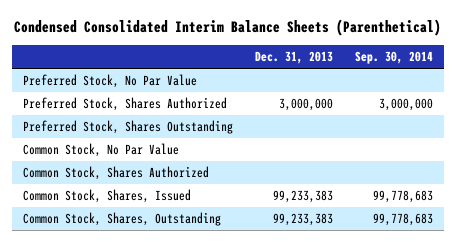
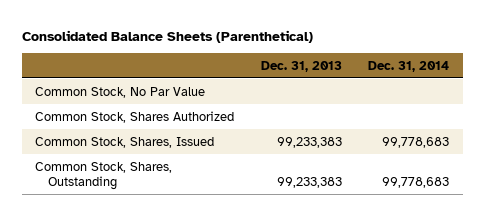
[14,19,442,37] Condensed Consolidated Interim Balance Sheets (Parenthetical) -> [21,29,313,43] Consolidated Balance Sheets (Parenthetical)
[354,51,433,65] Sep. 30, 2014 -> none
none -> [368,60,450,72] Dec. 31, 2014
[23,74,198,89] Preferred Stock, No Par Value -> none
[23,97,228,112] Preferred Stock, Shares Authorized -> none
[23,120,234,135] Preferred Stock, Shares Outstanding -> none

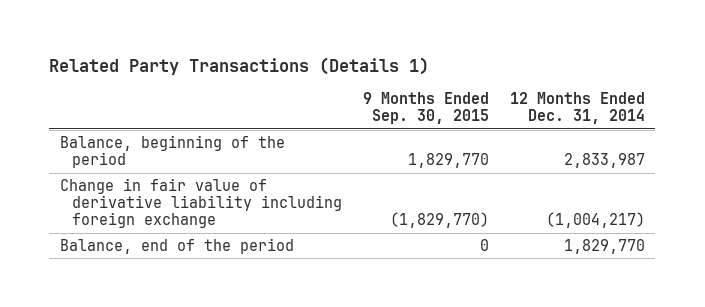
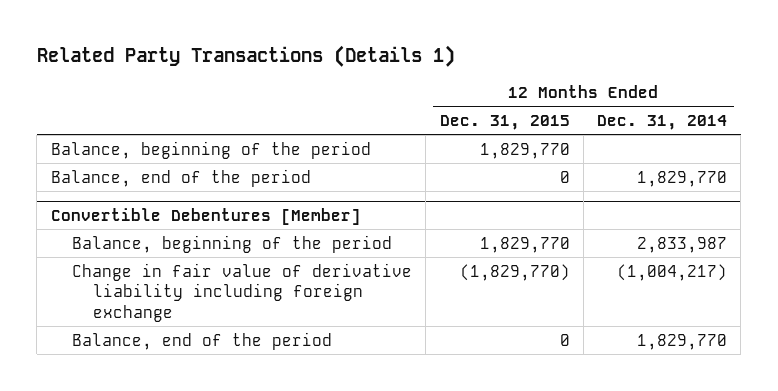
[363,91,490,125] 9 Months Ended Sep. 30, 2015 -> none
none -> [439,114,570,130] Dec. 31, 2015
none -> [50,140,371,159] Balance, beginning of the period
none -> [50,168,311,187] Balance, end of the period
none -> [50,207,361,225] Convertible Debentures [Member]

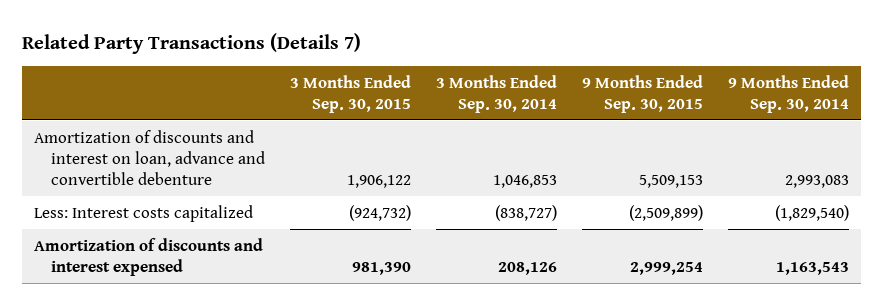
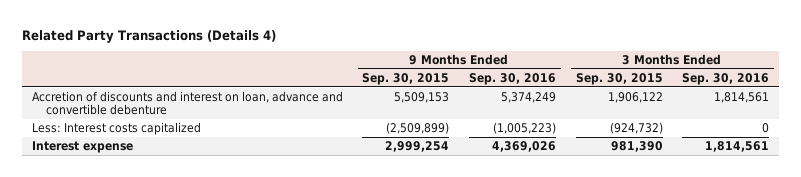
[22,32,362,54] Related Party Transactions (Details 7) -> [22,29,277,43] Related Party Transactions (Details 4)
[436,74,558,113] 3 Months Ended Sep. 30, 2014 -> none
[727,74,849,113] 9 Months Ended Sep. 30, 2014 -> none
none -> [469,73,557,86] Sep. 30, 2016
none -> [682,73,770,86] Sep. 30, 2016
[34,129,266,186] Amortization of discounts and interest on loan, advance and convertible debenture -> [31,91,343,116] Accretion of discounts and interest on loan, advance and convertible debenture
[34,237,264,276] Amortization of discounts and interest expensed -> [31,141,133,154] Interest expense

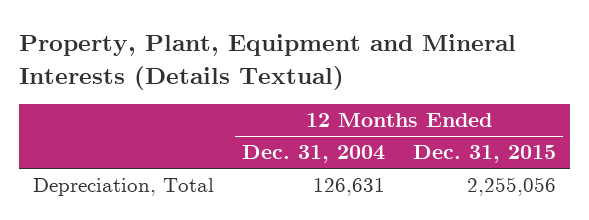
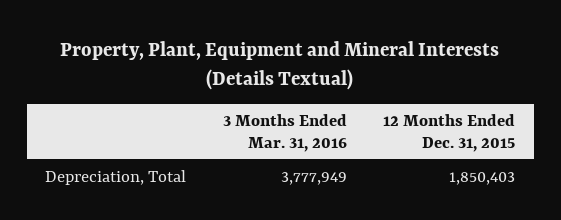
[242,145,386,164] Dec. 31, 2004 -> none
none -> [222,113,347,152] 3 Months Ended Mar. 31, 2016
[467,177,557,197] 2,255,056 -> [449,171,516,185] 1,850,403

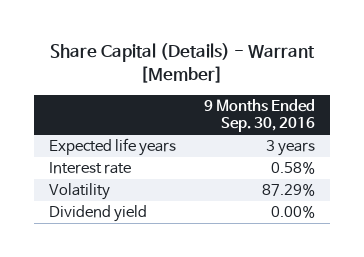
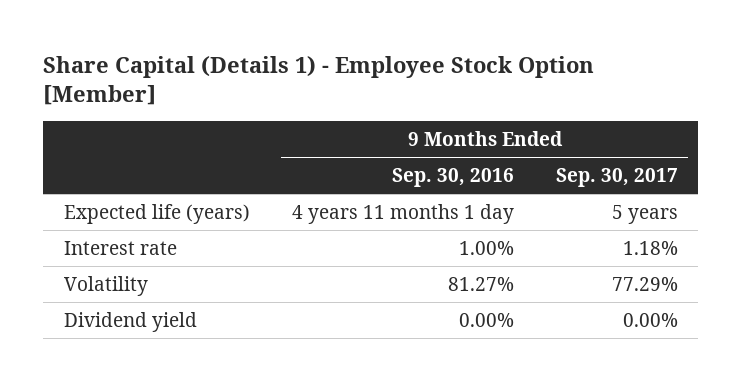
[50,43,316,83] Share Capital (Details) - Warrant [Member] -> [43,55,595,106] Share Capital (Details 1) - Employee Stock Option [Member]
none -> [555,167,678,187] Sep. 30, 2017
[48,138,176,157] Expected life years -> [64,203,251,224] Expected life (years)
[266,140,316,157] 3 years -> [291,203,514,224] 4 years 11 months 1 day
[271,161,316,175] 0.58% -> [458,240,514,255] 1.00%
[262,183,316,197] 87.29% -> [447,276,514,291] 81.27%

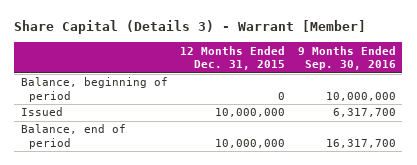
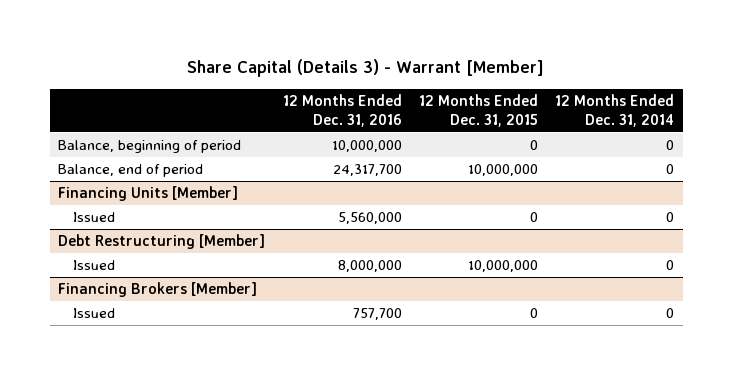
[297,45,396,71] 9 Months Ended Sep. 30, 2016 -> none
none -> [282,93,402,127] 12 Months Ended Dec. 31, 2016
none -> [555,93,675,127] 12 Months Ended Dec. 31, 2014
[20,107,63,117] Issued -> none
none -> [58,186,239,202] Financing Units [Member]
none -> [73,212,116,223] Issued
none -> [58,234,266,250] Debt Restructuring [Member]
none -> [73,260,116,271] Issued
none -> [58,282,258,298] Financing Brokers [Member]
none -> [73,308,116,319] Issued

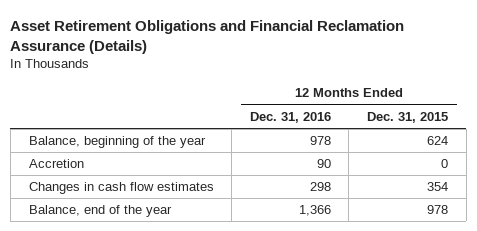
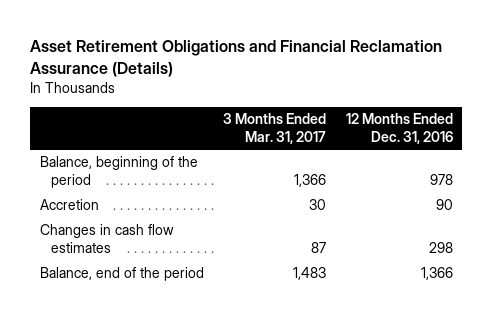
[367,111,449,123] Dec. 31, 2015 -> none
none -> [223,113,327,144] 3 Months Ended Mar. 31, 2017
[28,136,206,149] Balance, beginning of the year -> [40,156,199,189] Balance, beginning of the period
[28,205,172,218] Balance, end of the year -> [40,267,205,282] Balance, end of the period

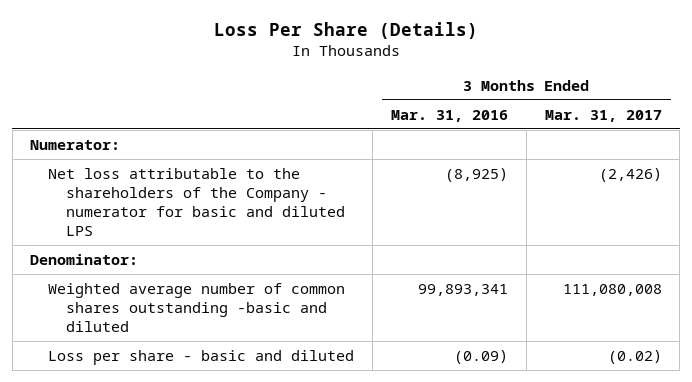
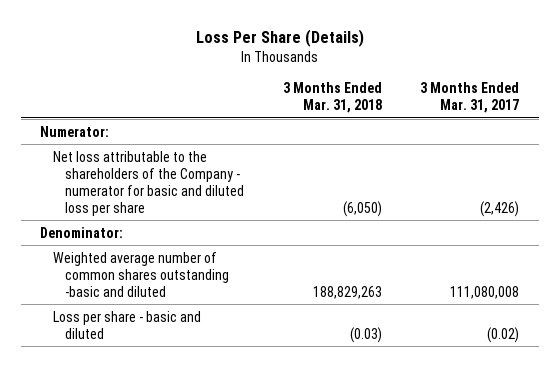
[390,109,508,122] Mar. 31, 2016 -> none
none -> [282,82,382,114] 3 Months Ended Mar. 31, 2018
[48,167,345,237] Net loss attributable to the shareholders of the Company - numerator for basic and diluted LPS -> [52,150,245,216] Net loss attributable to the shareholders of the Company - numerator for basic and diluted loss per share

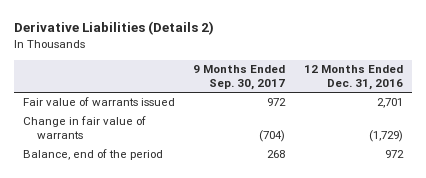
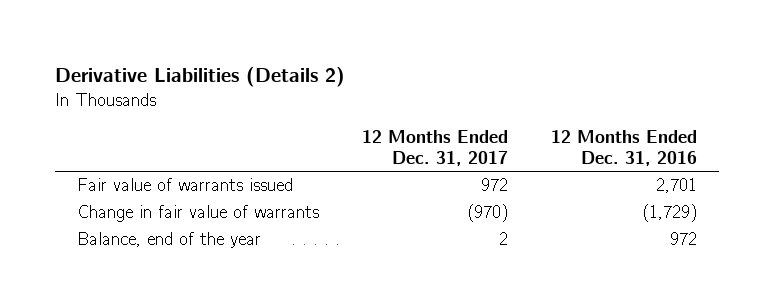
[193,65,286,91] 9 Months Ended Sep. 30, 2017 -> none
none -> [361,130,508,167] 12 Months Ended Dec. 31, 2017
[23,149,164,161] Balance, end of the period -> [76,232,261,249] Balance, end of the year

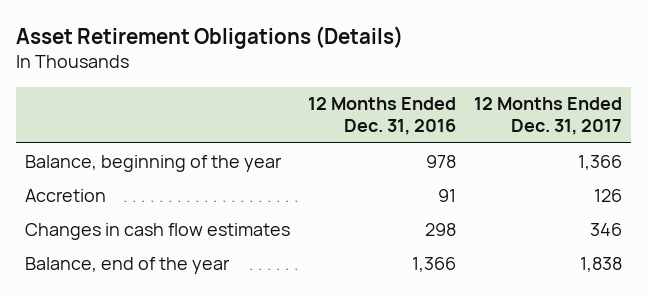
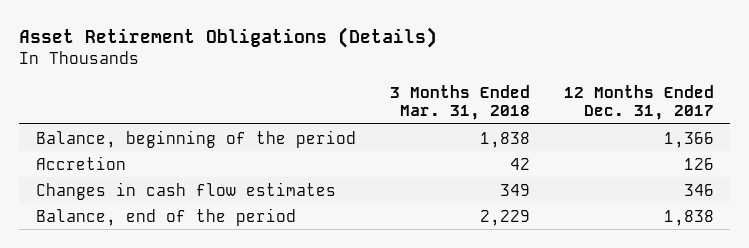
[308,97,457,136] 12 Months Ended Dec. 31, 2016 -> none
none -> [389,84,530,121] 3 Months Ended Mar. 31, 2018
[25,154,283,172] Balance, beginning of the year -> [35,129,356,148] Balance, beginning of the period
[25,256,231,274] Balance, end of the year -> [35,207,296,226] Balance, end of the period

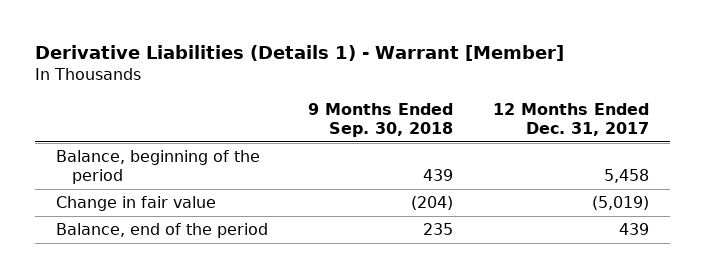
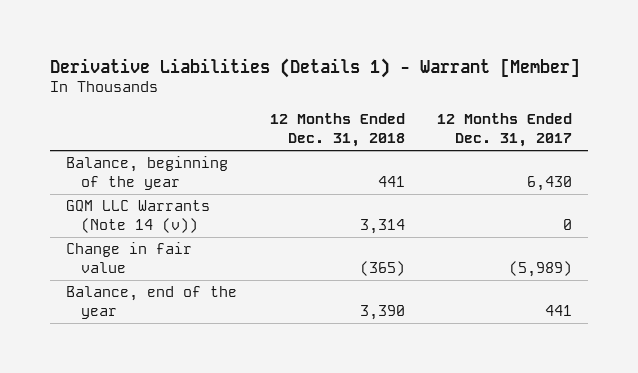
[308,102,454,137] 9 Months Ended Sep. 30, 2018 -> none
none -> [269,113,405,147] 12 Months Ended Dec. 31, 2018
[55,150,260,185] Balance, beginning of the period -> [66,156,229,191] Balance, beginning of the year
[604,169,650,184] 5,458 -> [527,176,573,192] 6,430
none -> [66,200,211,234] GQM LLC Warrants (Note 14 (v))
[592,196,650,211] (5,019) -> [509,261,573,278] (5,989)
[55,223,268,239] Balance, end of the period -> [66,286,238,320] Balance, end of the year
[619,223,650,236] 439 -> [545,305,573,317] 441

